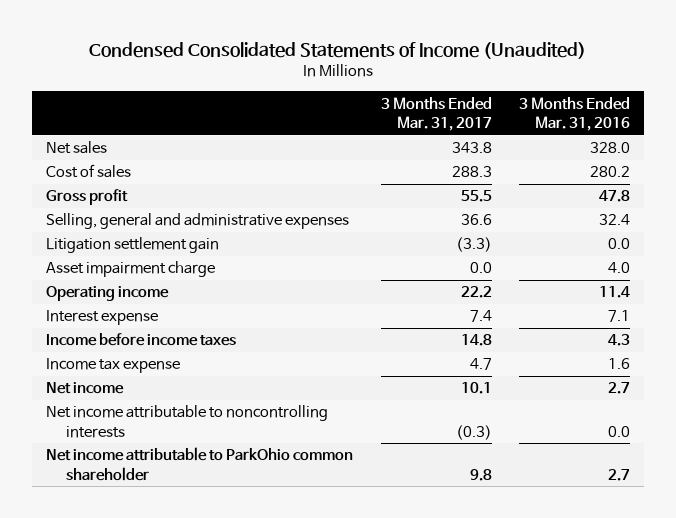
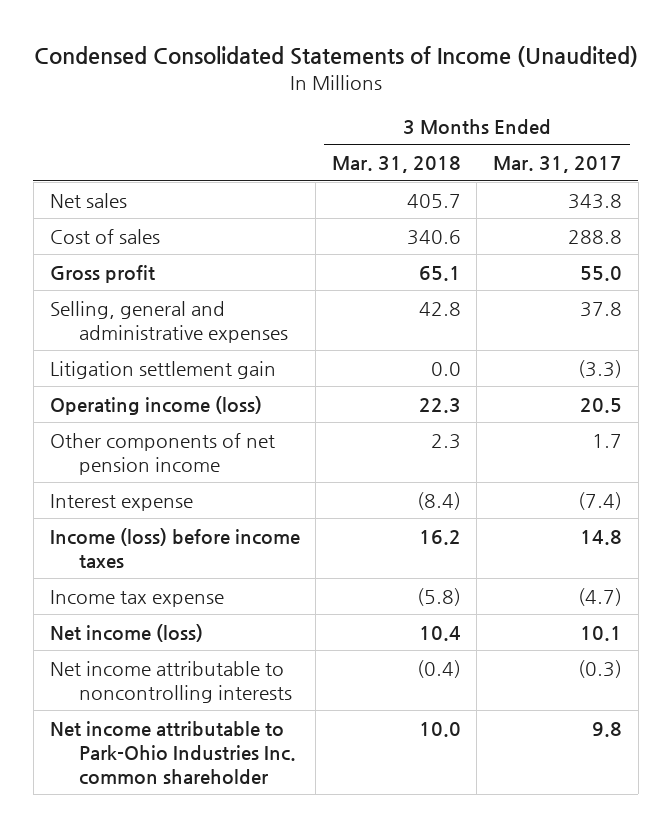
[519,96,631,132] 3 Months Ended Mar. 31, 2016 -> none
none -> [331,156,461,174] Mar. 31, 2018
[451,166,492,178] 288.3 -> [567,229,622,244] 288.8
[460,190,492,203] 55.5 -> [579,265,622,281] 55.0
[460,214,492,226] 36.6 -> [579,301,622,317] 37.8
[46,261,216,278] Asset impairment charge -> none
[46,286,170,302] Operating income -> [49,395,262,415] Operating income (loss)
[460,286,492,299] 22.2 -> [579,397,622,413] 20.5
none -> [49,432,275,475] Other components of net pension income
[469,310,492,323] 7.4 -> [577,491,622,510] (7.4)
[46,333,237,347] Income before income taxes -> [49,527,300,568] Income (loss) before income taxes
[469,358,492,371] 4.7 -> [577,587,622,606] (4.7)
[46,382,125,395] Net income -> [49,623,203,642] Net income (loss)
[46,447,354,481] Net income attributable to ParkOhio common shareholder -> [49,720,297,785] Net income attributable to Park-Ohio Industries Inc. common shareholder

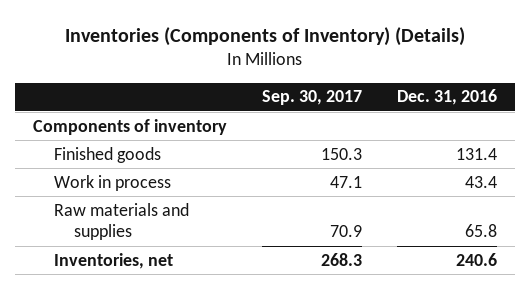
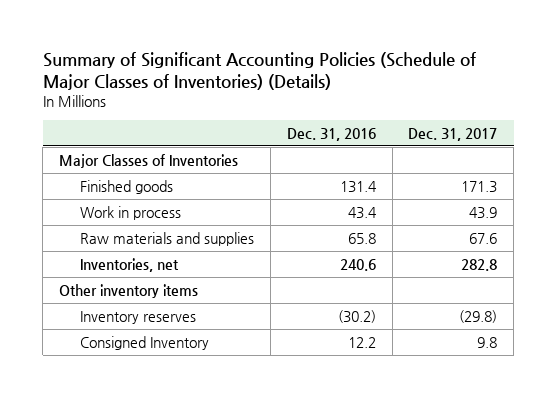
[65,27,466,47] Inventories (Components of Inventory) (Details) -> [42,51,476,90] Summary of Significant Accounting Policies (Schedule of Major Classes of Inventories) (Details)
[262,90,363,106] Sep. 30, 2017 -> none
none -> [408,128,498,142] Dec. 31, 2017
[32,118,227,135] Components of inventory -> [58,153,238,168] Major Classes of Inventories
none -> [58,283,198,298] Other inventory items
none -> [80,310,197,324] Inventory reserves
none -> [80,335,210,350] Consigned Inventory

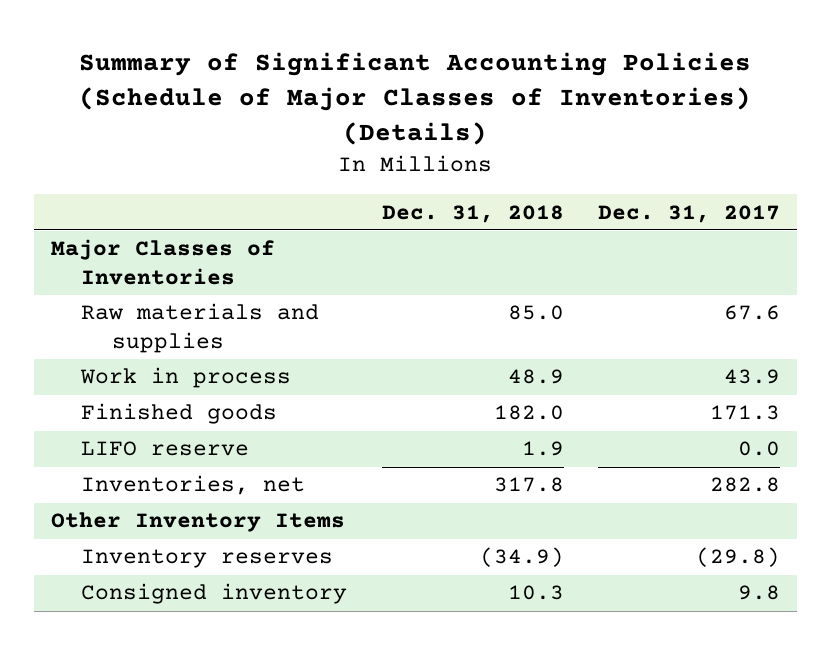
[286,128,376,142] Dec. 31, 2016 -> none
none -> [381,204,564,223] Dec. 31, 2018
[80,205,182,220] Work in process -> [80,367,292,389] Work in process
[80,179,174,194] Finished goods -> [81,403,278,425] Finished goods
none -> [81,441,250,457] LIFO reserve
[58,283,198,298] Other inventory items -> [51,512,346,533] Other Inventory Items
[80,335,210,350] Consigned Inventory -> [81,583,348,605] Consigned inventory

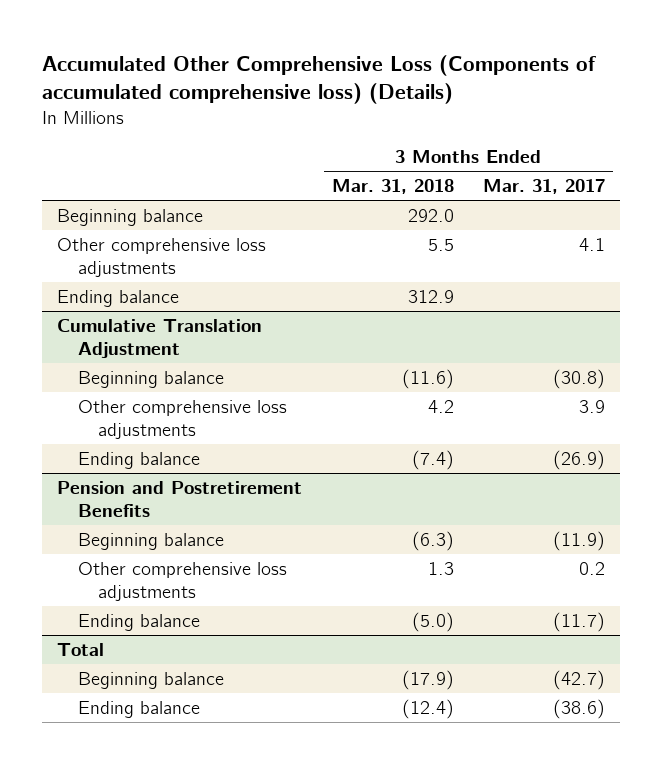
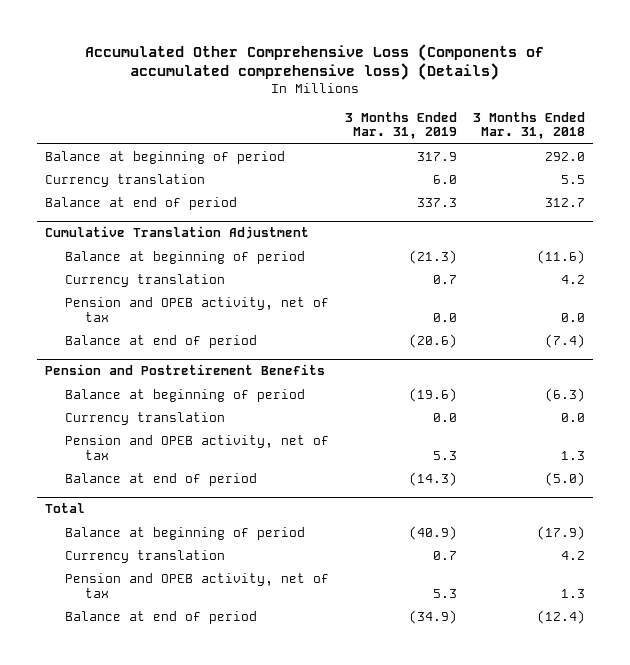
[483,179,606,195] Mar. 31, 2017 -> none
none -> [345,111,458,140] 3 Months Ended Mar. 31, 2019
[57,289,180,307] Ending balance -> none
[57,208,204,226] Beginning balance -> [45,151,286,165] Balance at beginning of period
[57,237,267,277] Other comprehensive loss adjustments -> [45,174,206,188] Currency translation
none -> [45,197,238,211] Balance at end of period
[77,370,224,388] Beginning balance -> [64,251,305,265] Balance at beginning of period
[77,399,287,439] Other comprehensive loss adjustments -> [64,274,225,288] Currency translation
none -> [64,297,329,322] Pension and OPEB activity, net of tax
[77,451,200,469] Ending balance -> [64,335,257,349] Balance at end of period
[77,561,287,601] Other comprehensive loss adjustments -> none
[77,532,224,550] Beginning balance -> [64,389,305,403] Balance at beginning of period
none -> [64,412,225,426] Currency translation
none -> [64,435,329,460] Pension and OPEB activity, net of tax
[77,613,200,631] Ending balance -> [64,473,257,487] Balance at end of period
[77,671,224,689] Beginning balance -> [64,527,305,541] Balance at beginning of period
none -> [64,550,225,564] Currency translation
none -> [64,573,329,598] Pension and OPEB activity, net of tax
[77,700,200,718] Ending balance -> [64,611,257,625] Balance at end of period

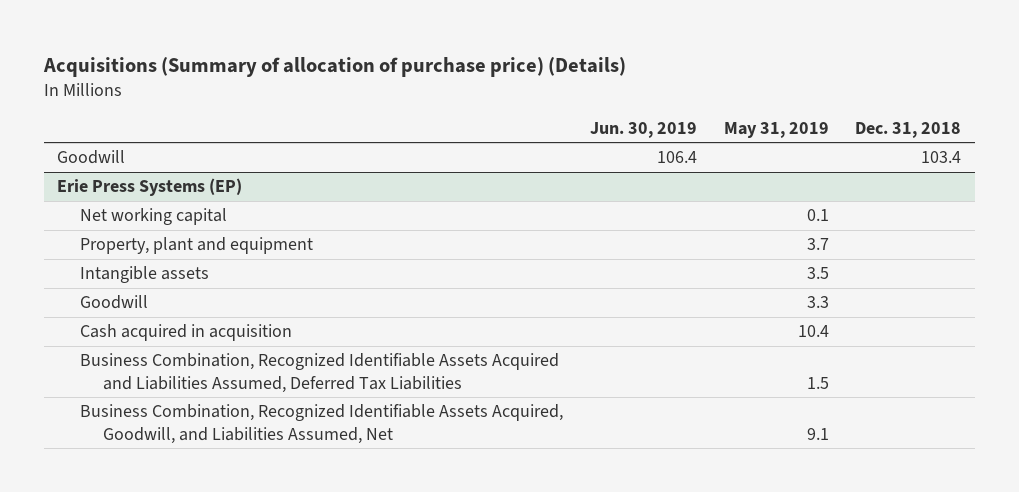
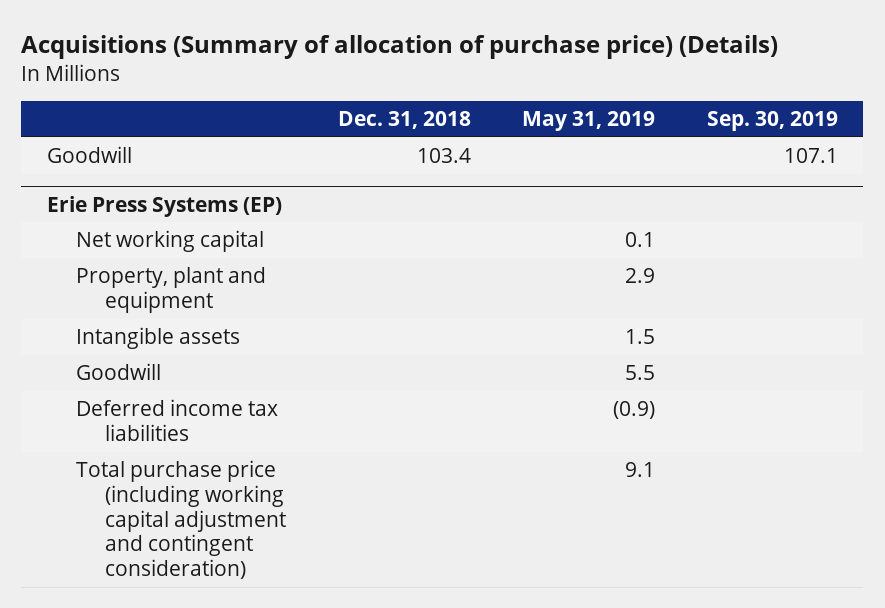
[589,121,697,138] Jun. 30, 2019 -> none
none -> [706,111,838,132] Sep. 30, 2019
[80,324,293,342] Cash acquired in acquisition -> none
[806,238,829,251] 3.7 -> [625,268,656,284] 2.9
[806,267,829,280] 3.5 -> [625,329,656,345] 1.5
[806,296,829,309] 3.3 -> [625,365,656,381] 5.5
[80,353,560,393] Business Combination, Recognized Identifiable Assets Acquired and Liabilities Assumed, Deferred Tax Liabilities -> [76,399,279,441] Deferred income tax liabilities
[806,376,829,389] 1.5 -> [613,401,656,420] (0.9)
[80,404,564,444] Business Combination, Recognized Identifiable Assets Acquired, Goodwill, and Liabilities Assumed, Net -> [76,460,287,580] Total purchase price (including working capital adjustment and contingent consideration)

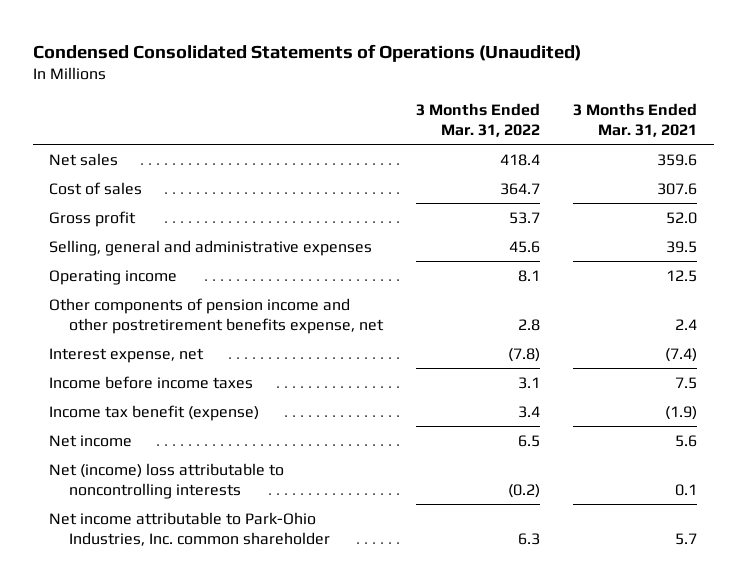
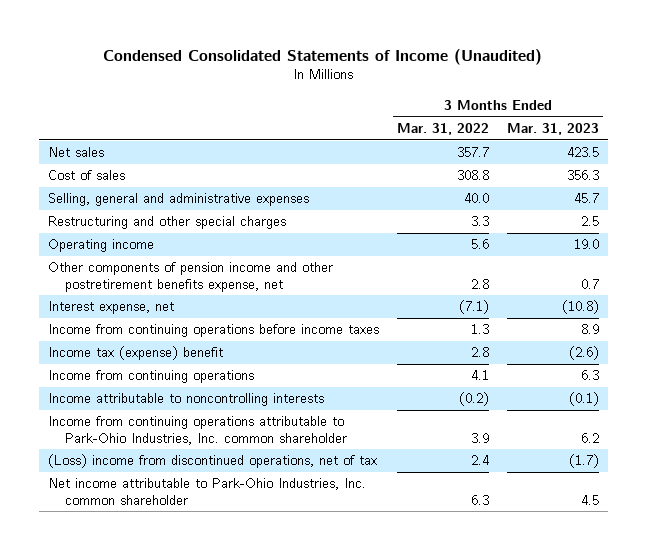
[32,43,581,62] Condensed Consolidated Statements of Operations (Unaudited) -> [103,48,543,65] Condensed Consolidated Statements of Income (Unaudited)
[573,102,698,138] 3 Months Ended Mar. 31, 2021 -> none
none -> [506,122,599,135] Mar. 31, 2023
[49,210,137,227] Gross profit -> none
[500,153,541,166] 418.4 -> [456,147,489,158] 357.7
[500,182,541,195] 364.7 -> [456,170,489,181] 308.8
[509,240,541,253] 45.6 -> [463,193,489,204] 40.0
none -> [48,216,287,230] Restructuring and other special charges
[518,269,541,282] 8.1 -> [470,239,489,250] 5.6
[49,434,133,447] Net income -> none
[508,347,541,362] (7.8) -> [458,300,489,315] (7.1)
[49,375,254,389] Income before income taxes -> [48,324,380,338] Income from continuing operations before income taxes
[518,376,541,389] 3.1 -> [470,324,489,335] 1.3
[49,404,260,421] Income tax benefit (expense) -> [48,346,224,361] Income tax (expense) benefit
[518,405,541,418] 3.4 -> [470,347,489,358] 2.8
none -> [48,370,255,384] Income from continuing operations
[49,462,285,499] Net (income) loss attributable to noncontrolling interests -> [48,393,325,407] Income attributable to noncontrolling interests
none -> [48,416,347,445] Income from continuing operations attributable to Park-Ohio Industries, Inc. common shareholder
none -> [48,454,378,469] (Loss) income from discontinued operations, net of tax

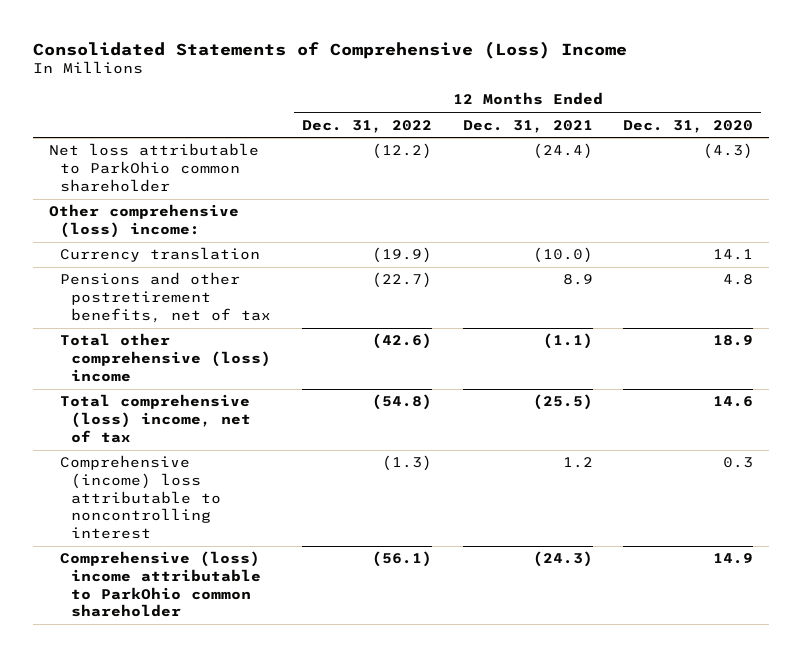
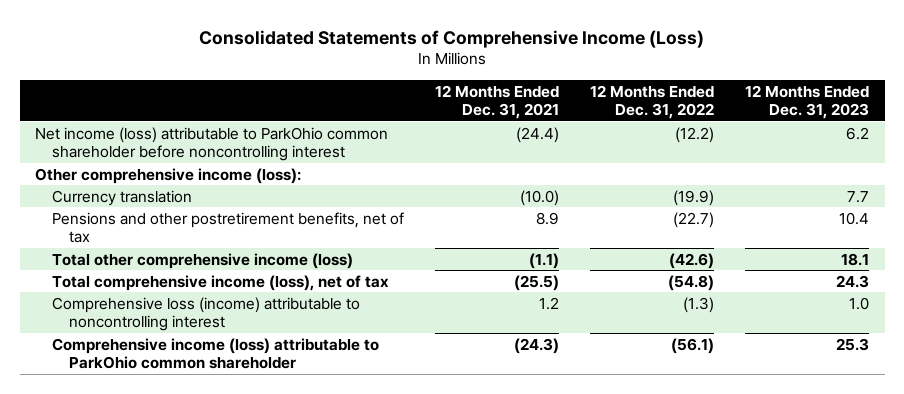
[33,40,628,59] Consolidated Statements of Comprehensive (Loss) Income -> [199,29,705,48] Consolidated Statements of Comprehensive Income (Loss)
[623,119,754,133] Dec. 31, 2020 -> none
none -> [745,84,870,119] 12 Months Ended Dec. 31, 2023
[48,143,259,192] Net loss attributable to ParkOhio common shareholder -> [35,126,389,162] Net income (loss) attributable to ParkOhio common shareholder before noncontrolling interest
[48,204,239,239] Other comprehensive (loss) income: -> [35,167,302,184] Other comprehensive income (loss):
[59,333,272,382] Total other comprehensive (loss) income -> [52,252,354,269] Total other comprehensive income (loss)
[59,394,252,443] Total comprehensive (loss) income, net of tax -> [52,274,390,291] Total comprehensive income (loss), net of tax
[59,455,222,540] Comprehensive (income) loss attributable to noncontrolling interest -> [52,296,361,332] Comprehensive loss (income) attributable to noncontrolling interest
[59,551,262,618] Comprehensive (loss) income attributable to ParkOhio common shareholder -> [52,337,380,370] Comprehensive income (loss) attributable to ParkOhio common shareholder

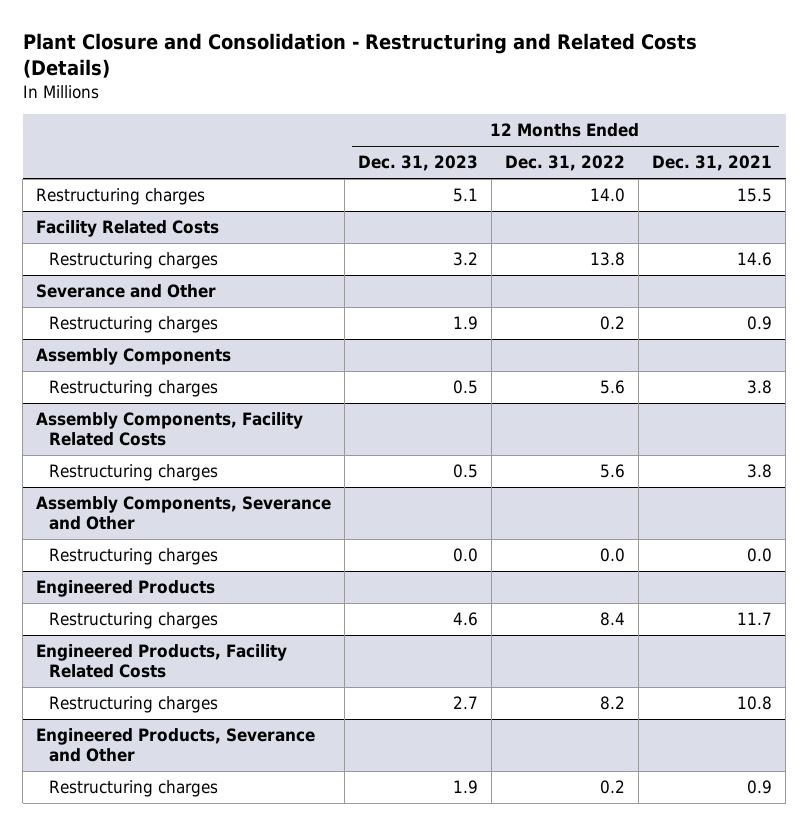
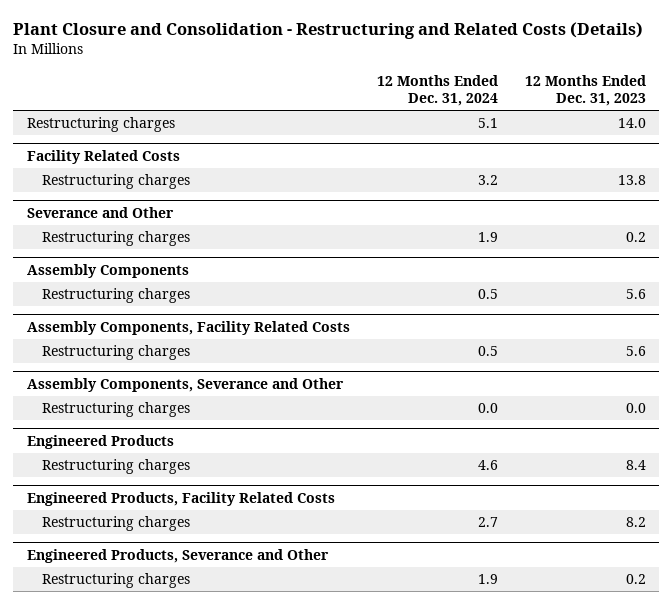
[505,155,626,172] Dec. 31, 2022 -> none
[652,155,773,172] Dec. 31, 2021 -> none
none -> [376,74,498,106] 12 Months Ended Dec. 31, 2024
[453,188,479,203] 5.1 -> [617,118,646,129] 14.0
[453,252,479,267] 3.2 -> [617,175,646,186] 13.8
[453,316,479,331] 1.9 -> [625,232,646,243] 0.2
[453,380,479,395] 0.5 -> [625,289,646,300] 5.6
[453,464,479,479] 0.5 -> [625,346,646,357] 5.6
[453,612,479,627] 4.6 -> [625,460,646,471] 8.4
[453,696,479,710] 2.7 -> [625,517,646,528] 8.2
[453,780,479,795] 1.9 -> [625,574,646,585] 0.2

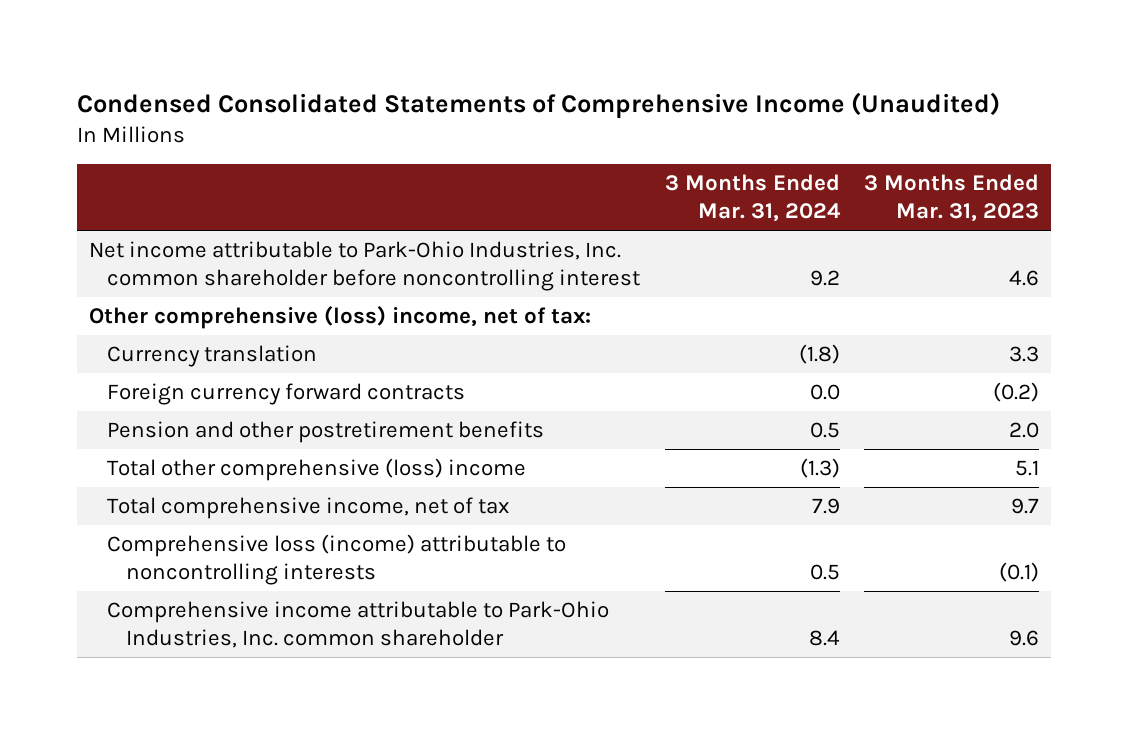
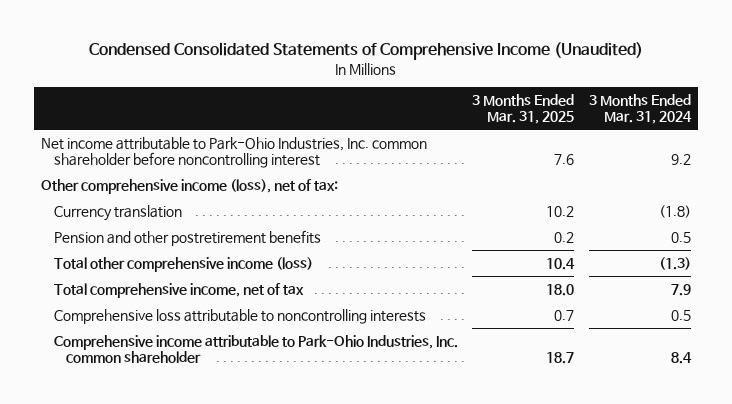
[863,174,1039,223] 3 Months Ended Mar. 31, 2023 -> none
none -> [472,94,575,125] 3 Months Ended Mar. 31, 2025
[89,305,592,329] Other comprehensive (loss) income, net of tax: -> [41,178,339,194] Other comprehensive income (loss), net of tax:
[107,382,466,405] Foreign currency forward contracts -> none
[107,457,527,481] Total other comprehensive (loss) income -> [53,256,313,272] Total other comprehensive income (loss)
[107,533,567,586] Comprehensive loss (income) attributable to noncontrolling interests -> [53,308,426,324] Comprehensive loss attributable to noncontrolling interests

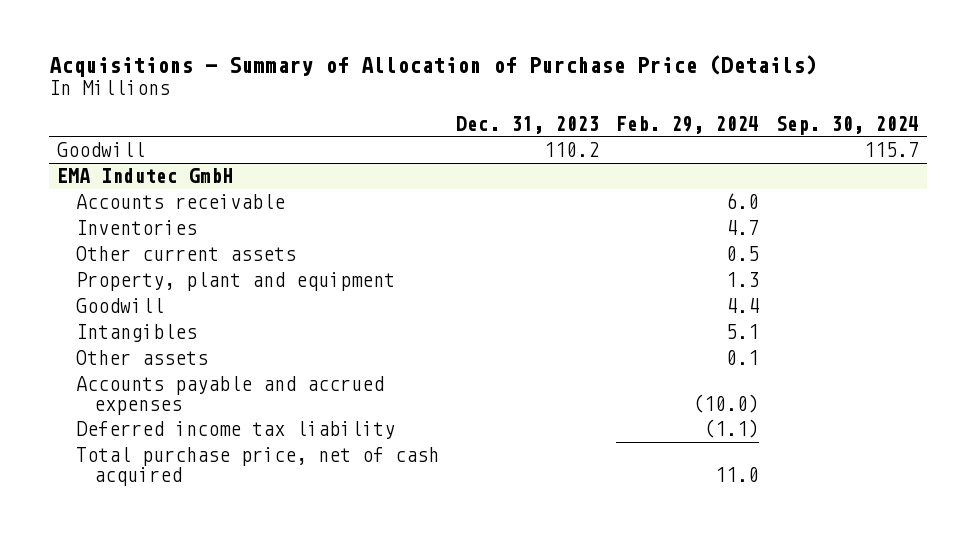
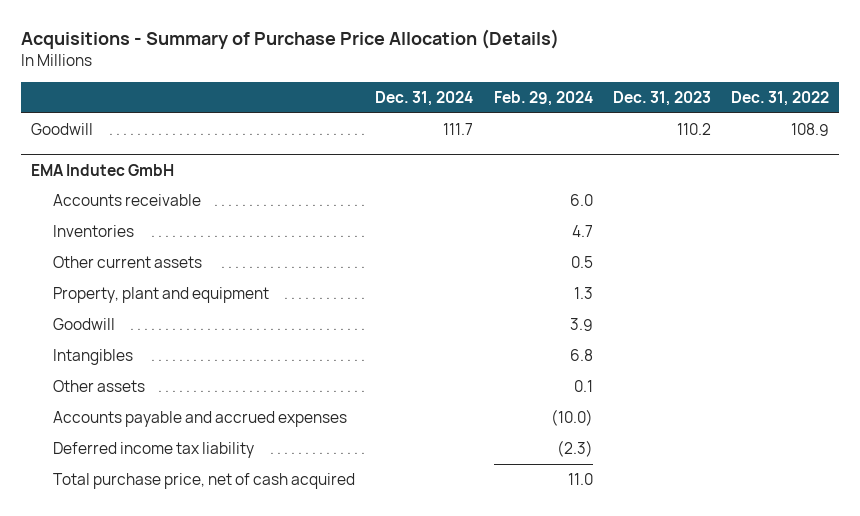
[48,55,817,78] Acquisitions - Summary of Allocation of Purchase Price (Details) -> [21,29,560,50] Acquisitions - Summary of Purchase Price Allocation (Details)
[775,115,919,135] Sep. 30, 2024 -> none
none -> [375,91,474,107] Dec. 31, 2024
none -> [731,91,830,107] Dec. 31, 2022
[725,298,759,314] 4.4 -> [569,318,593,332] 3.9
[725,324,759,340] 5.1 -> [569,349,593,362] 6.8
[703,419,759,439] (1.1) -> [556,440,593,458] (2.3)

